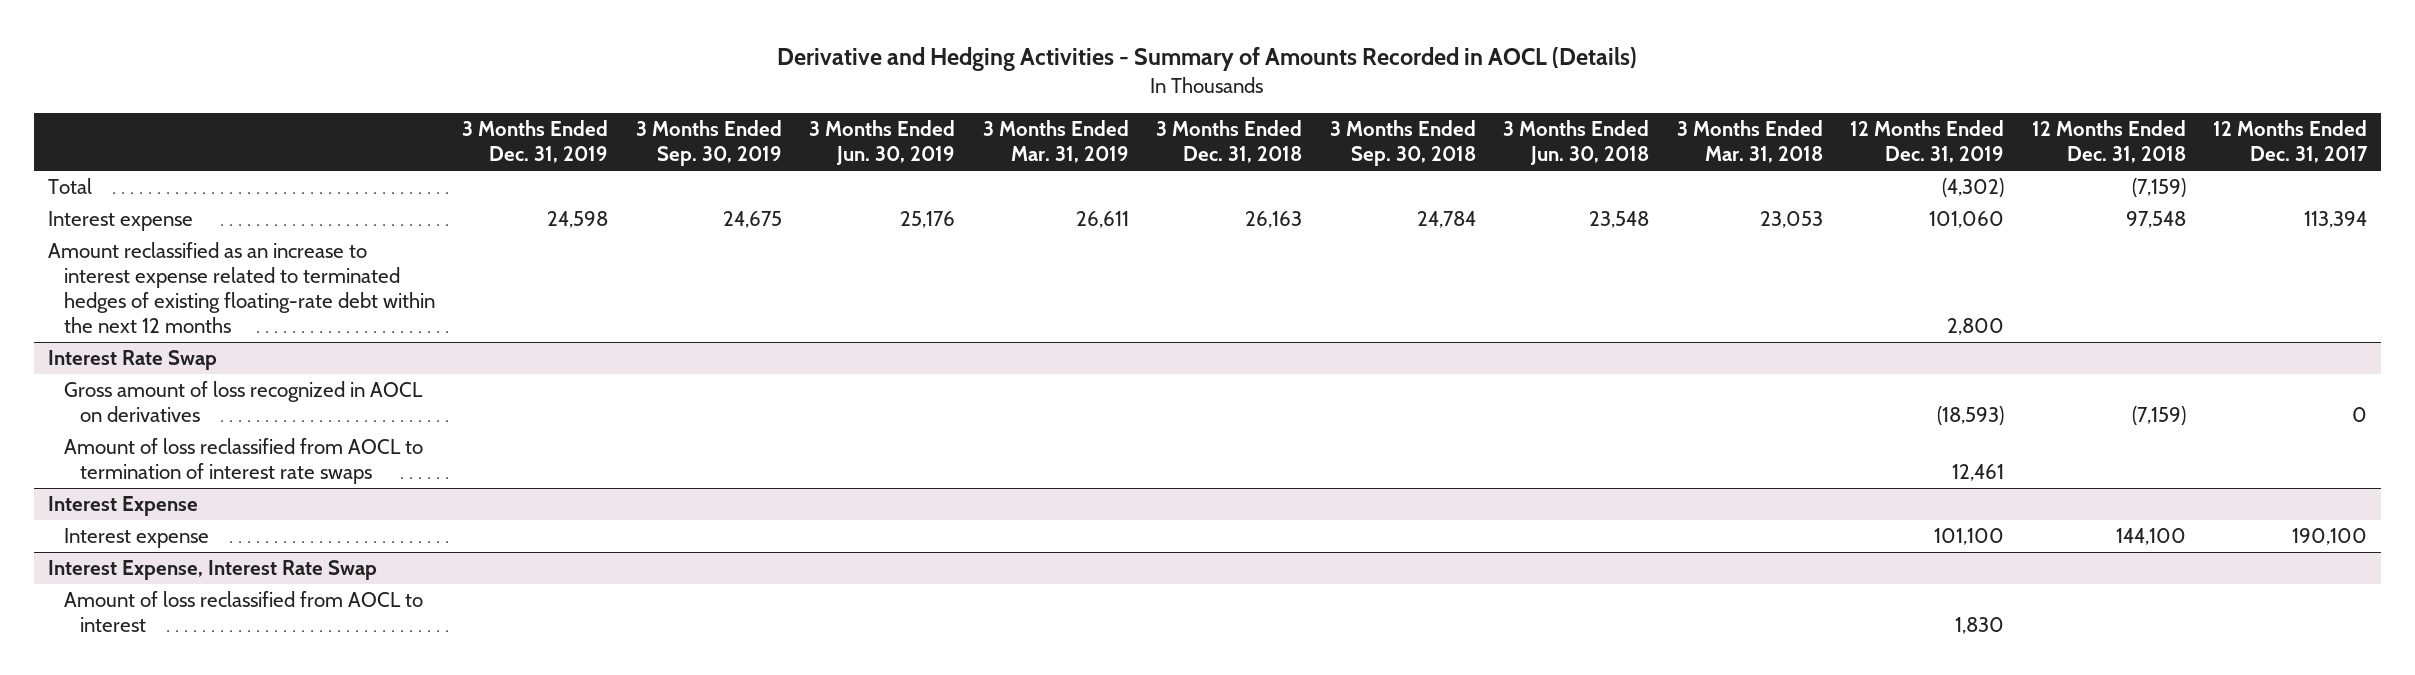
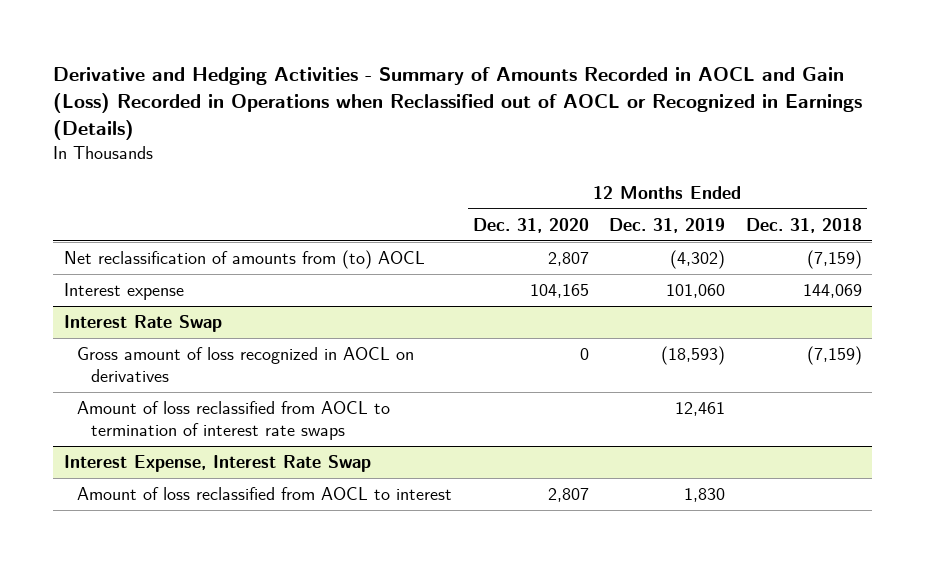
[777,47,1638,72] Derivative and Hedging Activities - Summary of Amounts Recorded in AOCL (Details) -> [53,66,863,141] Derivative and Hedging Activities - Summary of Amounts Recorded in AOCL and Gain (Loss) Recorded in Operations when Reclassified out of AOCL or Recognized in Earnings (Details)
[462,120,609,164] 3 Months Ended Dec. 31, 2019 -> none
[635,120,782,167] 3 Months Ended Sep. 30, 2019 -> none
[809,120,956,166] 3 Months Ended Jun. 30, 2019 -> none
[982,120,1129,164] 3 Months Ended Mar. 31, 2019 -> none
[1156,120,1303,164] 3 Months Ended Dec. 31, 2018 -> none
[1329,120,1476,167] 3 Months Ended Sep. 30, 2018 -> none
[1503,120,1650,166] 3 Months Ended Jun. 30, 2018 -> none
[1676,120,1823,164] 3 Months Ended Mar. 31, 2018 -> none
[2213,120,2369,164] 12 Months Ended Dec. 31, 2017 -> none
none -> [472,217,589,233] Dec. 31, 2020
[47,242,435,334] Amount reclassified as an increase to interest expense related to terminated hedges of existing floating-rate debt within the next 12 months -> none
[47,178,92,195] Total -> [63,250,425,270] Net reclassification of amounts from (to) AOCL
[2125,211,2186,229] 97,548 -> [802,284,862,299] 144,069
[47,496,198,517] Interest Expense -> none
[63,528,209,549] Interest expense -> none

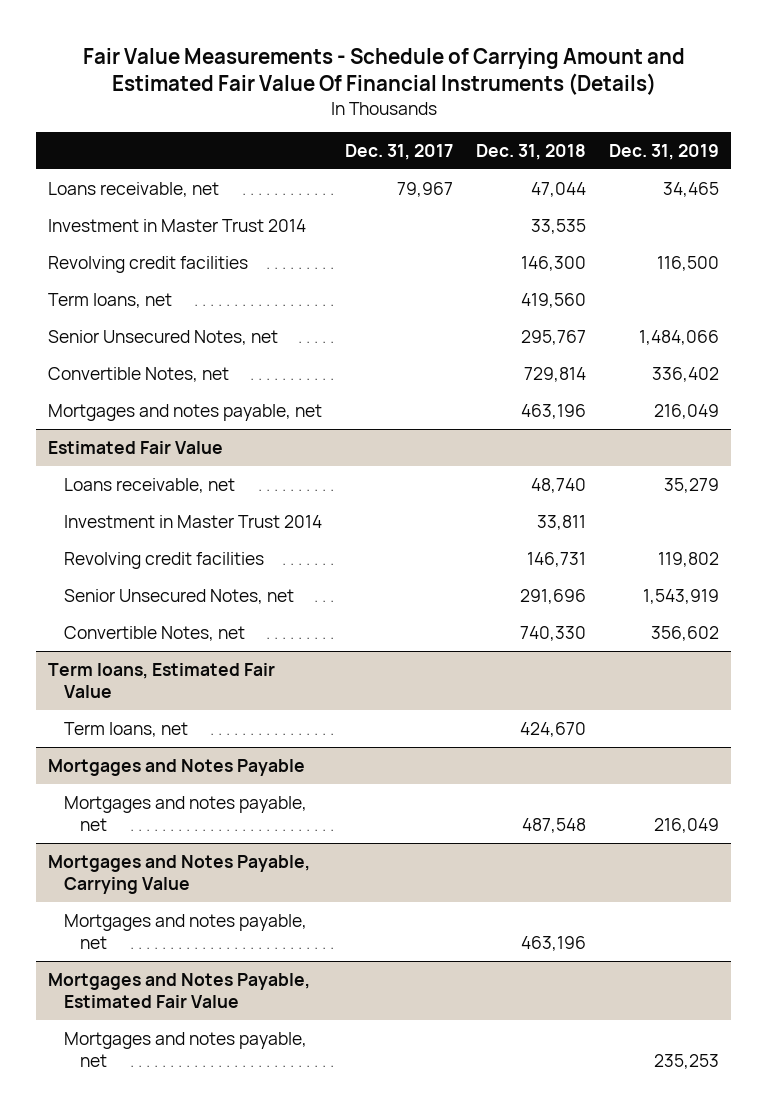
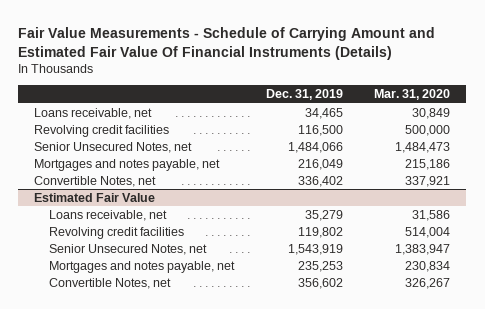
[345,144,454,161] Dec. 31, 2017 -> none
[476,144,587,161] Dec. 31, 2018 -> none
none -> [374,89,451,101] Mar. 31, 2020
[47,218,306,232] Investment in Master Trust 2014 -> none
[47,292,172,308] Term loans, net -> none
[47,366,229,382] Convertible Notes, net -> [34,175,157,187] Convertible Notes, net
[63,514,322,528] Investment in Master Trust 2014 -> none
[47,662,275,699] Term loans, Estimated Fair Value -> none
[63,721,188,737] Term loans, net -> none
[47,758,305,776] Mortgages and Notes Payable -> none
[63,795,307,832] Mortgages and notes payable, net -> none
[47,854,310,895] Mortgages and Notes Payable, Carrying Value -> none
[63,913,307,950] Mortgages and notes payable, net -> none
[47,972,310,1009] Mortgages and Notes Payable, Estimated Fair Value -> none
[63,625,245,641] Convertible Notes, net -> [48,277,171,289] Convertible Notes, net

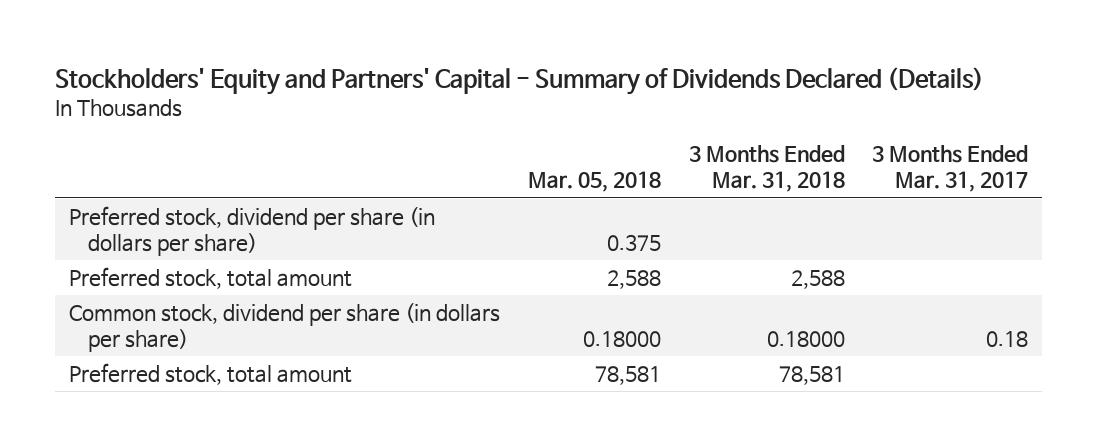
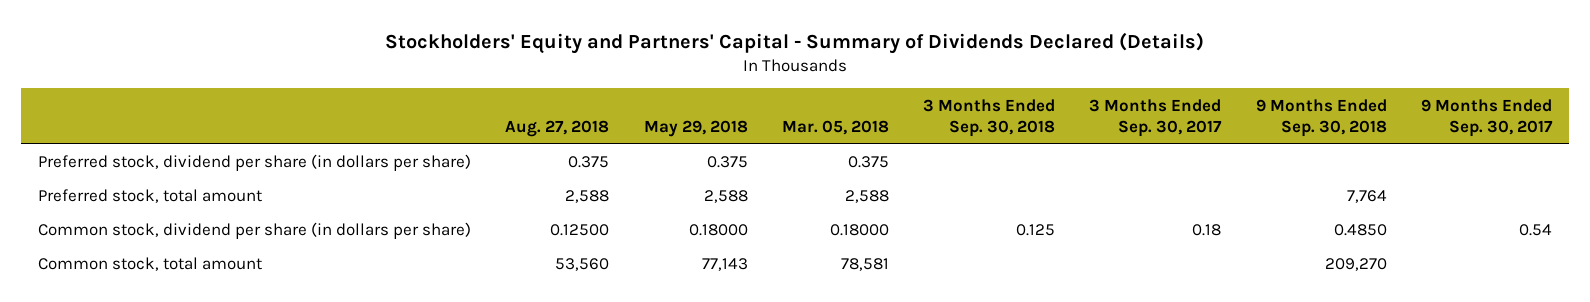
[688,145,845,193] 3 Months Ended Mar. 31, 2018 -> none
[872,145,1029,193] 3 Months Ended Mar. 31, 2017 -> none
none -> [505,120,610,138] Aug. 27, 2018
none -> [643,120,748,138] May 29, 2018
none -> [923,98,1056,138] 3 Months Ended Sep. 30, 2018
none -> [1089,98,1223,138] 3 Months Ended Sep. 30, 2017
none -> [1255,98,1387,138] 9 Months Ended Sep. 30, 2018
none -> [1420,98,1553,138] 9 Months Ended Sep. 30, 2017
[69,363,353,386] Preferred stock, total amount -> [38,257,263,272] Common stock, total amount

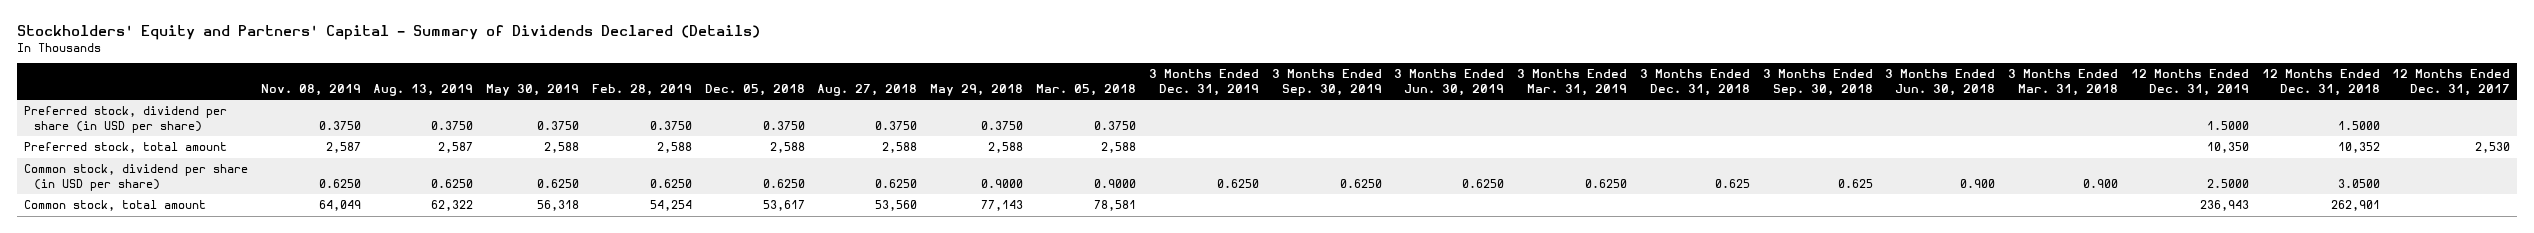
[1089,98,1223,138] 3 Months Ended Sep. 30, 2017 -> none
[1255,98,1387,138] 9 Months Ended Sep. 30, 2018 -> none
[1420,98,1553,138] 9 Months Ended Sep. 30, 2017 -> none
none -> [260,84,361,97] Nov. 08, 2019
none -> [373,84,474,97] Aug. 13, 2019
none -> [486,84,580,97] May 30, 2019
none -> [591,84,692,97] Feb. 28, 2019
none -> [704,84,805,97] Dec. 05, 2018
none -> [1148,69,1259,97] 3 Months Ended Dec. 31, 2019
none -> [1271,69,1382,97] 3 Months Ended Sep. 30, 2019
none -> [1394,69,1505,97] 3 Months Ended Jun. 30, 2019
none -> [1517,69,1628,97] 3 Months Ended Mar. 31, 2019
none -> [1639,69,1750,97] 3 Months Ended Dec. 31, 2018
none -> [1885,69,1996,97] 3 Months Ended Jun. 30, 2018
none -> [2008,69,2119,97] 3 Months Ended Mar. 31, 2018
none -> [2130,69,2249,97] 12 Months Ended Dec. 31, 2019
none -> [2261,69,2380,97] 12 Months Ended Dec. 31, 2018
none -> [2392,69,2511,97] 12 Months Ended Dec. 31, 2017
[38,154,472,172] Preferred stock, dividend per share (in dollars per share) -> [23,106,227,133] Preferred stock, dividend per share (in USD per share)
[568,156,610,169] 0.375 -> [875,120,918,130] 0.3750
[706,156,748,169] 0.375 -> [981,120,1024,130] 0.3750
[847,156,889,169] 0.375 -> [1093,120,1136,130] 0.3750
[38,222,472,240] Common stock, dividend per share (in dollars per share) -> [23,164,248,191] Common stock, dividend per share (in USD per share)
[550,224,610,237] 0.12500 -> [875,178,918,188] 0.6250
[688,224,748,237] 0.18000 -> [981,178,1024,188] 0.9000
[829,224,889,237] 0.18000 -> [1093,178,1136,188] 0.9000
[1016,224,1056,237] 0.125 -> [1837,178,1873,188] 0.625

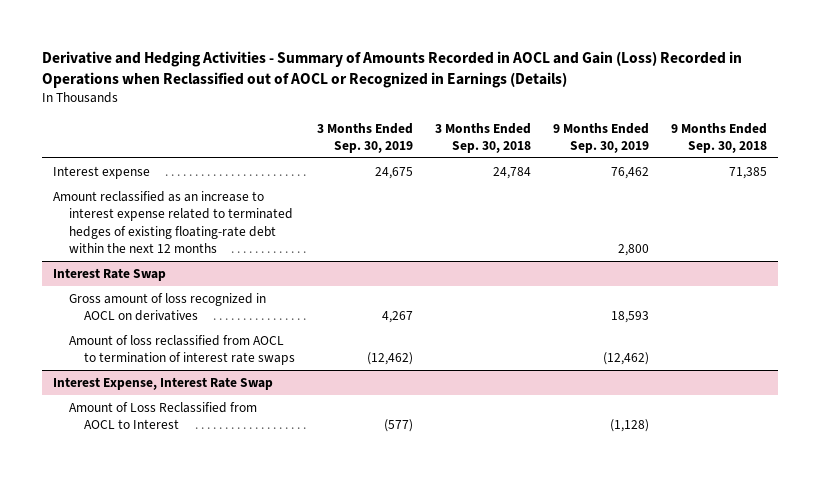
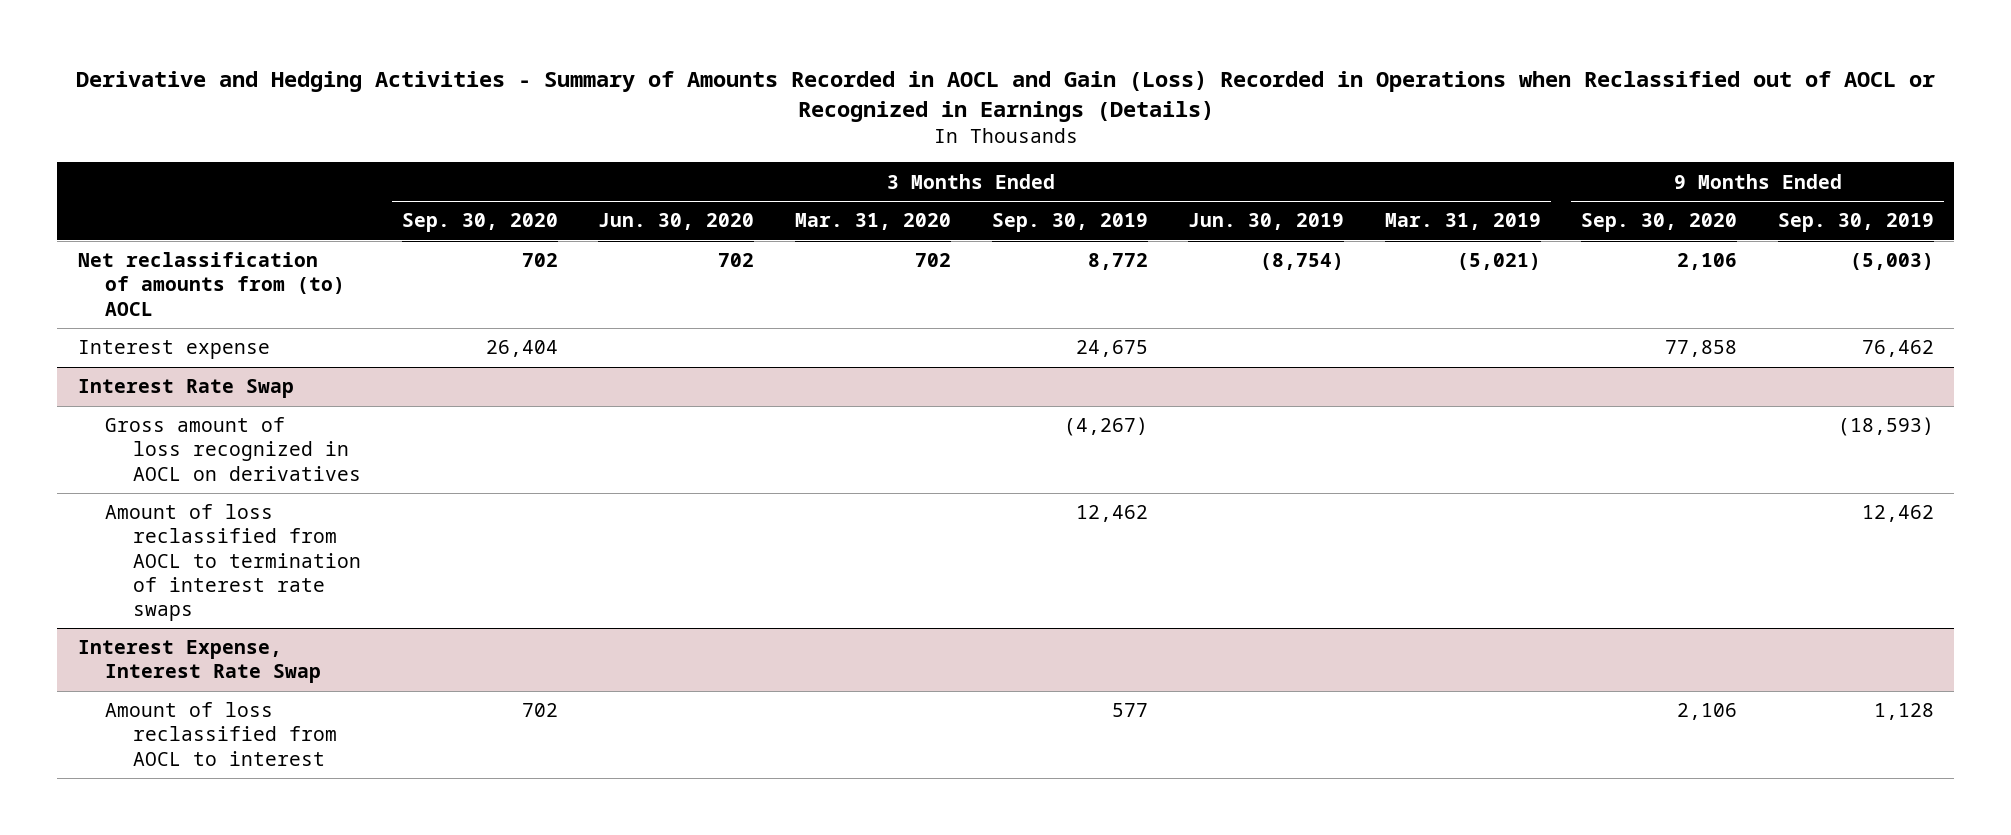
[435,122,532,154] 3 Months Ended Sep. 30, 2018 -> none
[671,122,768,154] 9 Months Ended Sep. 30, 2018 -> none
none -> [401,213,558,233] Sep. 30, 2020
none -> [598,213,755,231] Jun. 30, 2020
none -> [794,213,951,231] Mar. 31, 2020
none -> [1188,213,1345,231] Jun. 30, 2019
none -> [1384,213,1541,231] Mar. 31, 2019
none -> [1581,213,1738,233] Sep. 30, 2020
none -> [77,252,346,316] Net reclassification of amounts from (to) AOCL
[52,190,293,254] Amount reclassified as an increase to interest expense related to terminated hedges of existing floating-rate debt within the next 12 months -> none
[382,311,414,324] 4,267 -> [1063,417,1148,437] (4,267)
[611,311,650,324] 18,593 -> [1837,417,1934,437] (18,593)
[367,352,414,366] (12,462) -> [1075,505,1148,523] 12,462
[603,352,650,366] (12,462) -> [1861,505,1934,523] 12,462
[68,401,257,430] Amount of Loss Reclassified from AOCL to Interest -> [105,702,338,766] Amount of loss reclassified from AOCL to interest
[384,419,414,433] (577) -> [1111,703,1148,718] 577
[610,419,650,433] (1,128) -> [1873,703,1934,721] 1,128

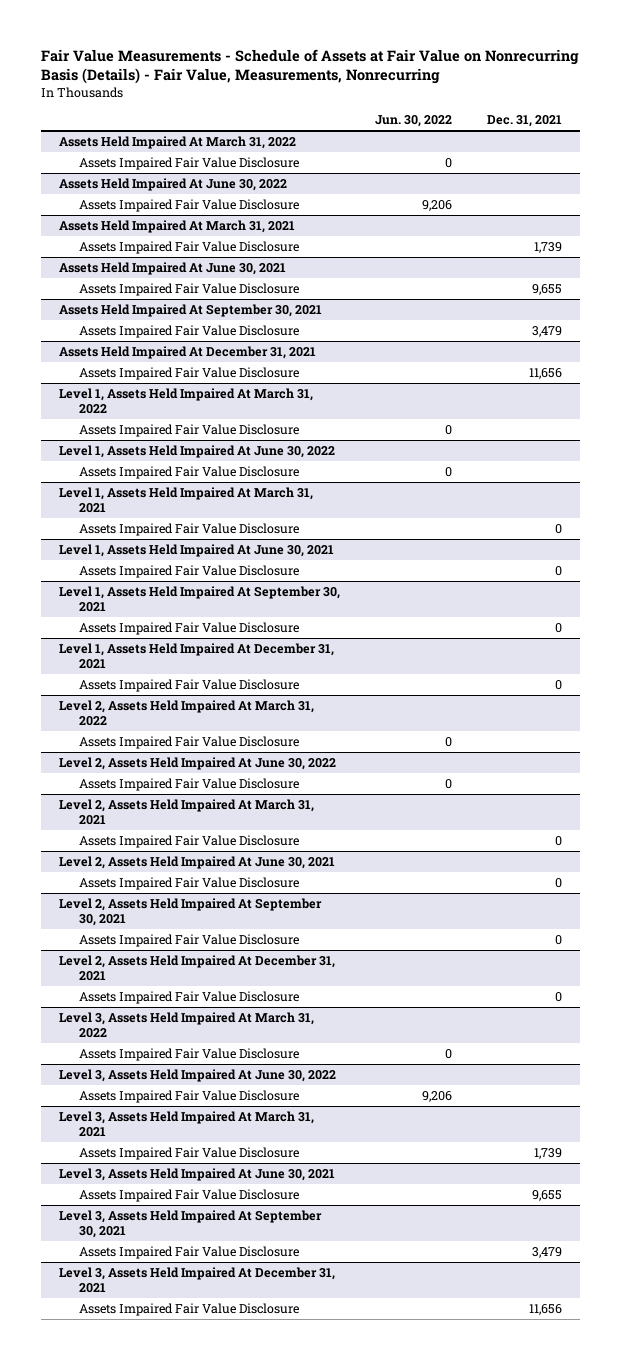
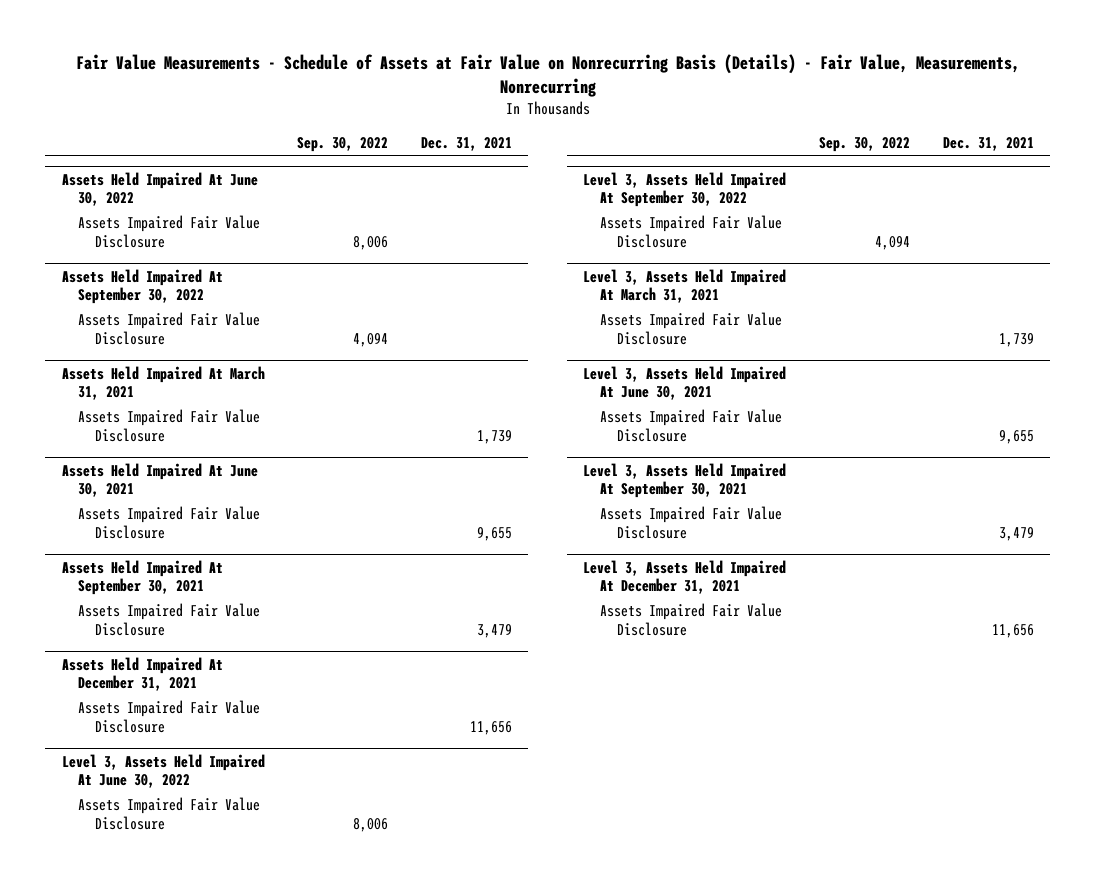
[375,115,453,128] Jun. 30, 2022 -> none
none -> [297,137,389,153] Sep. 30, 2022
[58,136,296,150] Assets Held Impaired At March 31, 2022 -> none
[78,157,299,171] Assets Impaired Fair Value Disclosure -> none
none -> [61,268,223,304] Assets Held Impaired At September 30, 2022
none -> [78,312,261,345] Assets Impaired Fair Value Disclosure
[58,388,313,415] Level 1, Assets Held Impaired At March 31, 2022 -> none
[78,424,299,438] Assets Impaired Fair Value Disclosure -> none
[58,445,335,459] Level 1, Assets Held Impaired At June 30, 2022 -> none
[78,466,299,480] Assets Impaired Fair Value Disclosure -> none
[58,487,313,514] Level 1, Assets Held Impaired At March 31, 2021 -> none
[78,523,299,537] Assets Impaired Fair Value Disclosure -> none
[58,544,334,558] Level 1, Assets Held Impaired At June 30, 2021 -> none
[78,565,299,579] Assets Impaired Fair Value Disclosure -> none
[58,586,340,613] Level 1, Assets Held Impaired At September 30, 2021 -> none
[78,622,299,636] Assets Impaired Fair Value Disclosure -> none
[58,643,334,670] Level 1, Assets Held Impaired At December 31, 2021 -> none
[78,679,299,693] Assets Impaired Fair Value Disclosure -> none
[58,700,314,727] Level 2, Assets Held Impaired At March 31, 2022 -> none
[78,736,299,750] Assets Impaired Fair Value Disclosure -> none
[58,757,336,771] Level 2, Assets Held Impaired At June 30, 2022 -> none
[78,778,299,792] Assets Impaired Fair Value Disclosure -> none
[58,799,314,826] Level 2, Assets Held Impaired At March 31, 2021 -> none
[78,835,299,849] Assets Impaired Fair Value Disclosure -> none
[58,856,335,870] Level 2, Assets Held Impaired At June 30, 2021 -> none
[78,877,299,891] Assets Impaired Fair Value Disclosure -> none
[58,898,322,927] Level 2, Assets Held Impaired At September 30, 2021 -> none
[78,934,299,948] Assets Impaired Fair Value Disclosure -> none
[58,955,335,982] Level 2, Assets Held Impaired At December 31, 2021 -> none
[78,991,299,1005] Assets Impaired Fair Value Disclosure -> none
[58,1012,314,1039] Level 3, Assets Held Impaired At March 31, 2022 -> none
[78,1048,299,1062] Assets Impaired Fair Value Disclosure -> none
none -> [583,171,787,207] Level 3, Assets Held Impaired At September 30, 2022
none -> [600,215,783,248] Assets Impaired Fair Value Disclosure

